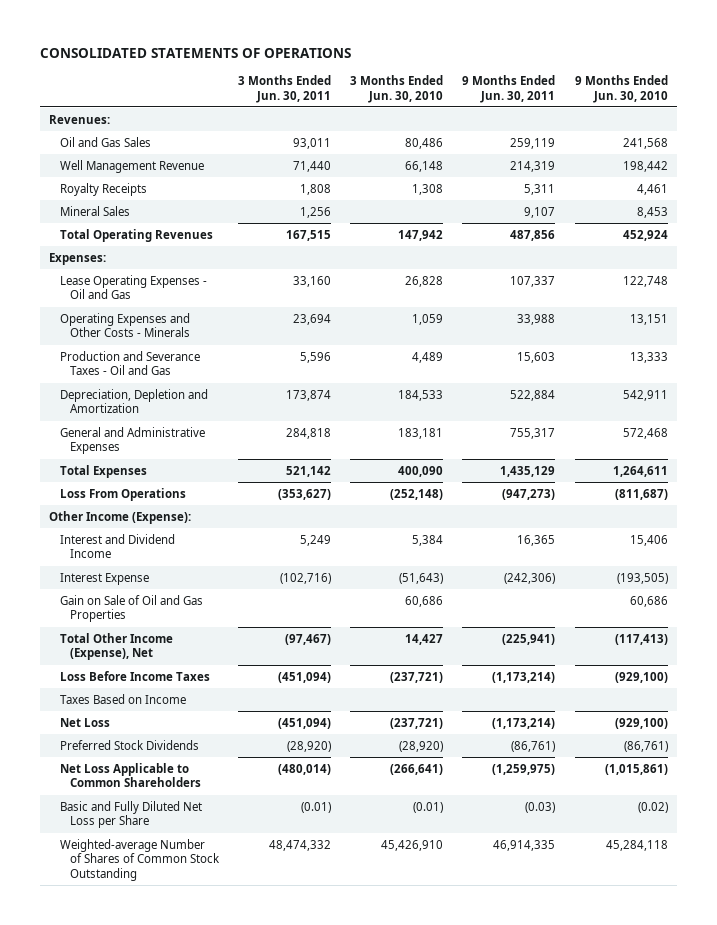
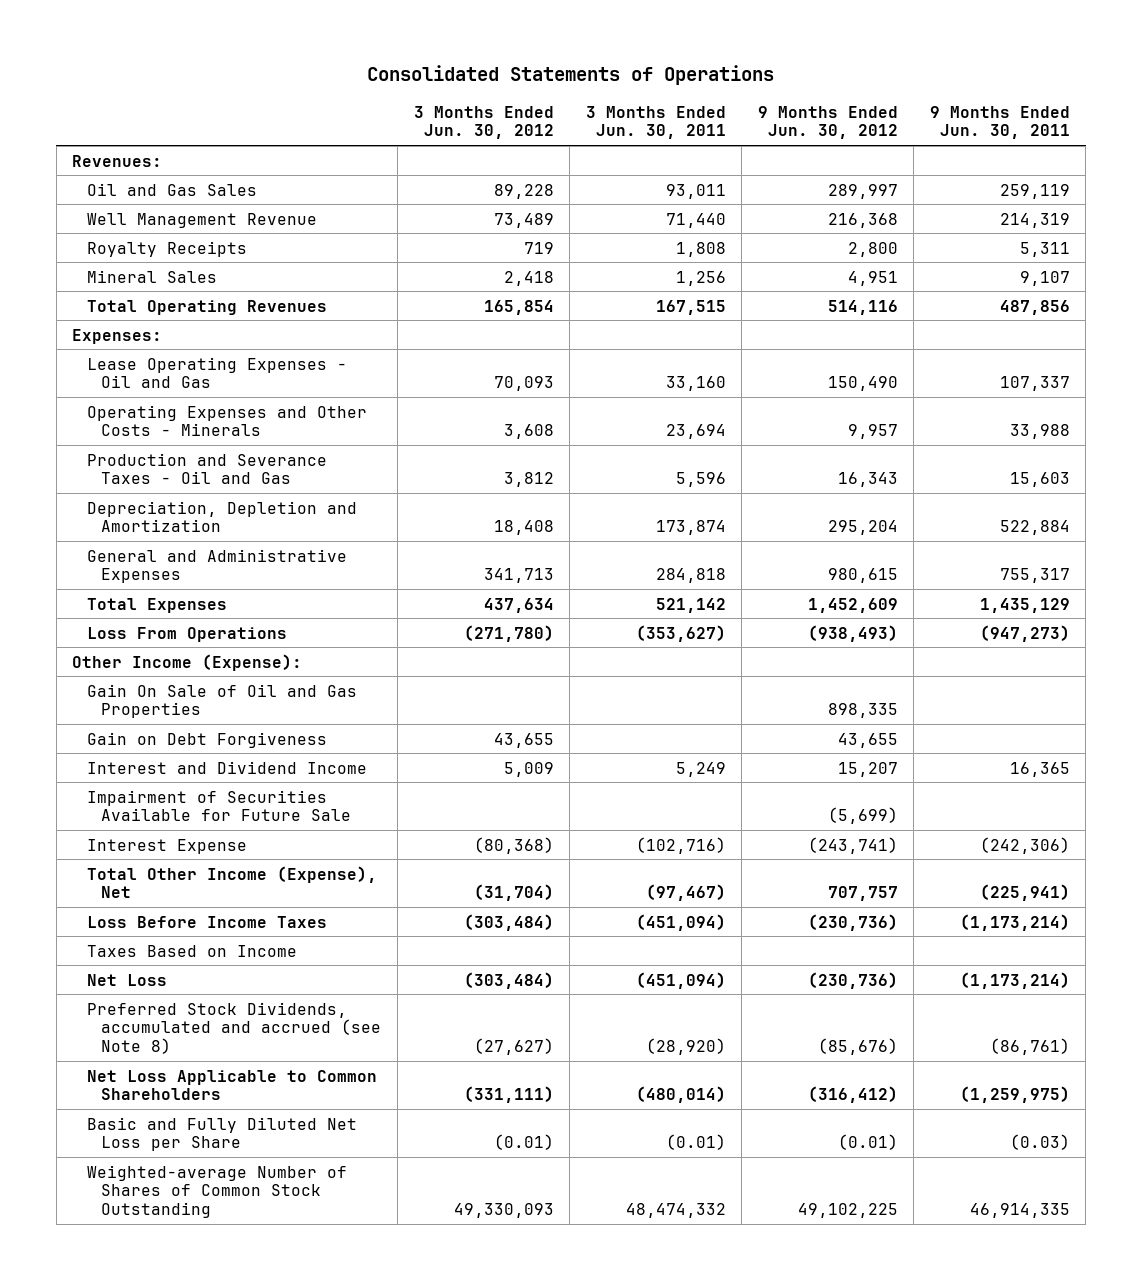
[39,47,351,58] CONSOLIDATED STATEMENTS OF OPERATIONS -> [367,65,775,86] Consolidated Statements of Operations
[350,74,444,103] 3 Months Ended Jun. 30, 2010 -> none
[574,74,668,103] 9 Months Ended Jun. 30, 2010 -> none
none -> [413,105,554,140] 3 Months Ended Jun. 30, 2012
none -> [757,105,898,140] 9 Months Ended Jun. 30, 2012
none -> [86,683,357,719] Gain On Sale of Oil and Gas Properties
none -> [86,731,327,748] Gain on Debt Forgiveness
none -> [86,789,352,822] Impairment of Securities Available for Future Sale
[59,594,203,623] Gain on Sale of Oil and Gas Properties -> none
[59,739,199,750] Preferred Stock Dividends -> [86,1001,382,1054] Preferred Stock Dividends, accumulated and accrued (see Note 8)

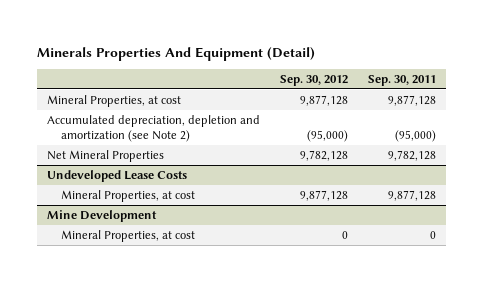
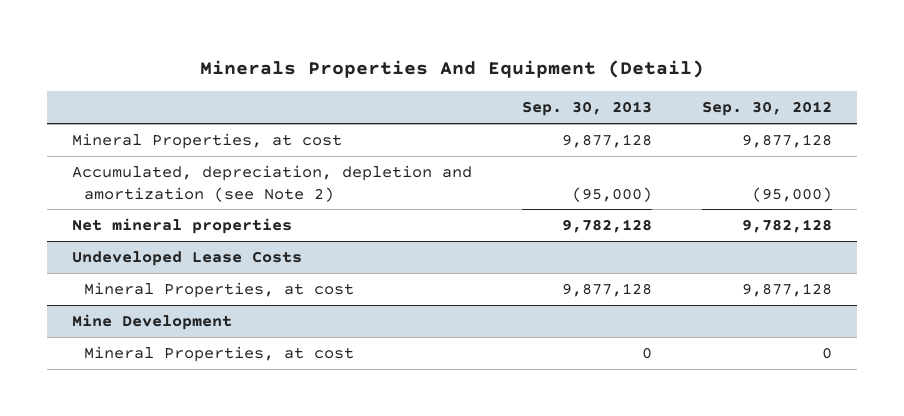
[368,74,437,86] Sep. 30, 2011 -> none
none -> [522,101,653,117] Sep. 30, 2013
[47,114,261,142] Accumulated depreciation, depletion and amortization (see Note 2) -> [72,164,473,202] Accumulated, depreciation, depletion and amortization (see Note 2)
[47,149,165,162] Net Mineral Properties -> [72,217,293,234] Net mineral properties

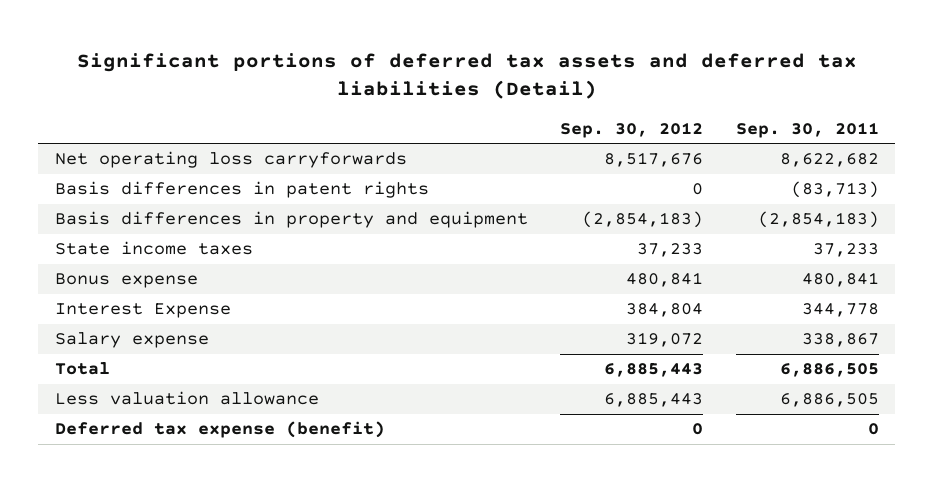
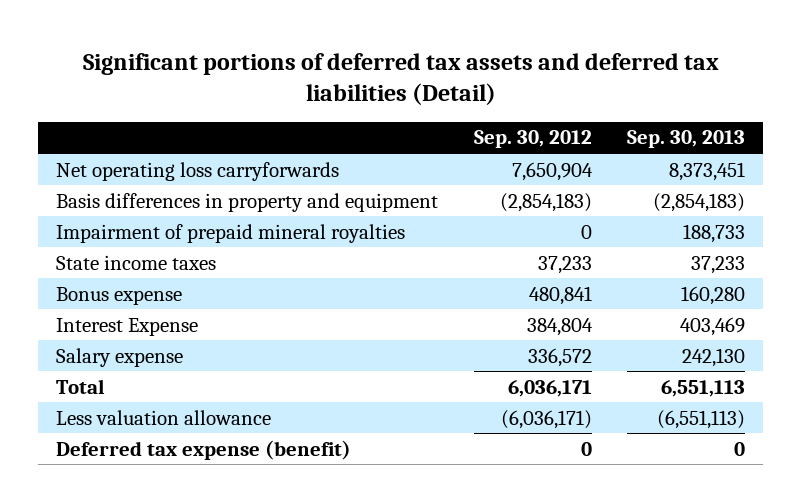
[735,121,879,138] Sep. 30, 2011 -> none
none -> [627,130,746,149] Sep. 30, 2013
[54,181,429,199] Basis differences in patent rights -> none
[604,152,704,168] 8,517,676 -> [511,161,593,181] 7,650,904
none -> [55,223,405,243] Impairment of prepaid mineral royalties
[626,332,704,348] 319,072 -> [527,347,592,367] 336,572
[604,363,704,378] 6,885,443 -> [507,379,592,397] 6,036,171
[604,393,704,408] 6,885,443 -> [500,409,592,429] (6,036,171)

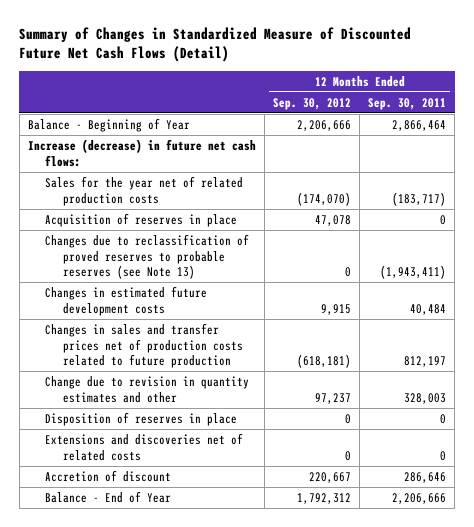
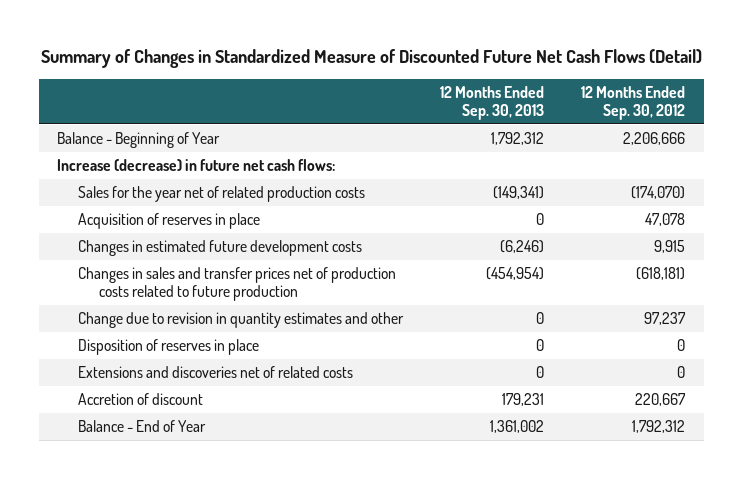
[368,97,447,110] Sep. 30, 2011 -> none
none -> [440,85,545,120] 12 Months Ended Sep. 30, 2013
[45,233,250,280] Changes due to reclassification of proved reserves to probable reserves (see Note 13) -> none

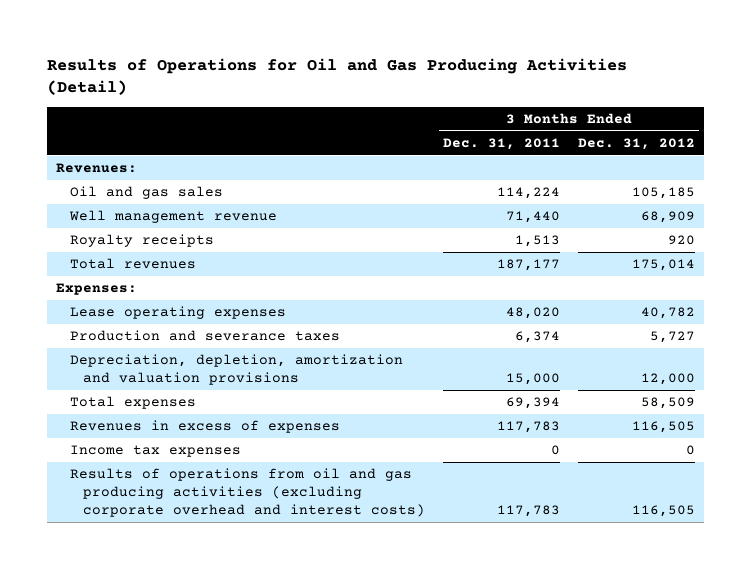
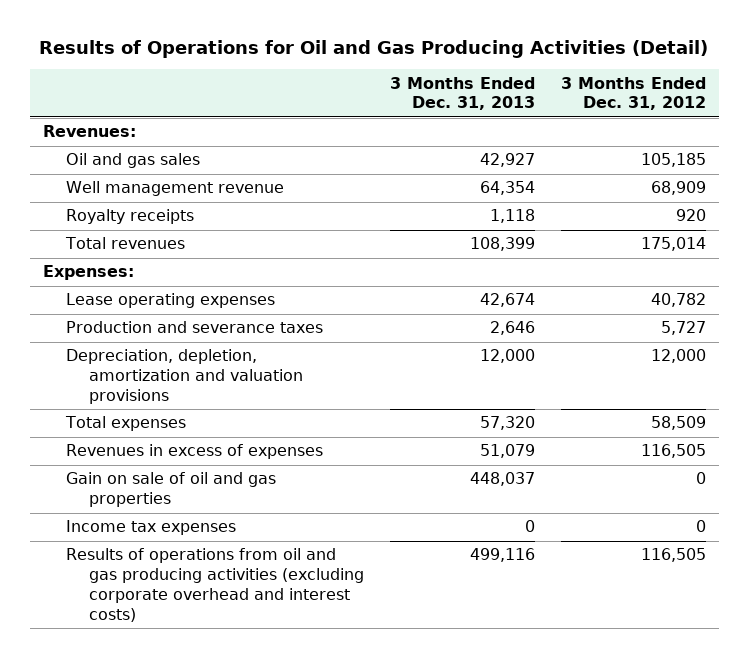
[443,138,561,151] Dec. 31, 2011 -> none
none -> [390,76,536,111] 3 Months Ended Dec. 31, 2013
none -> [65,472,276,508] Gain on sale of oil and gas properties

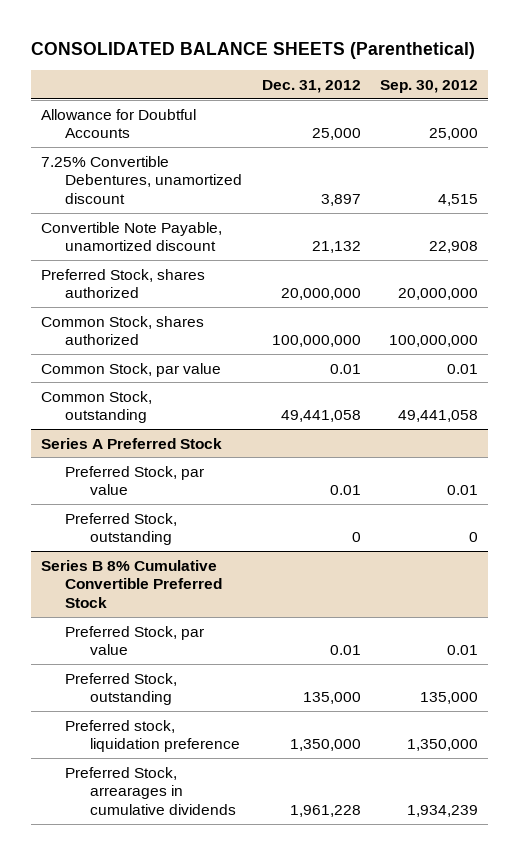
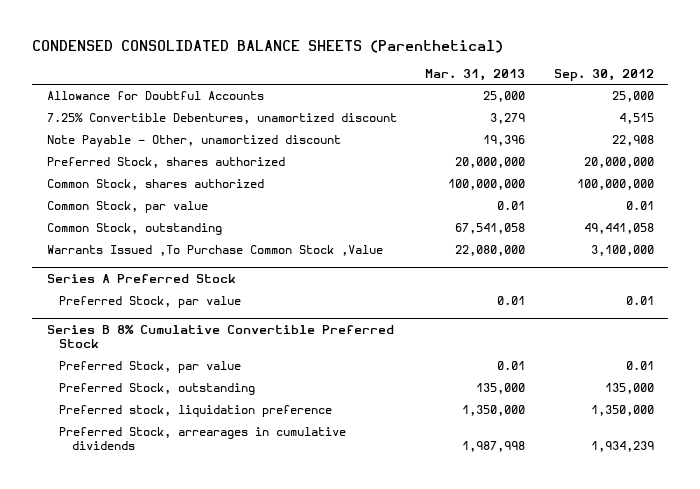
[31,41,476,59] CONSOLIDATED BALANCE SHEETS (Parenthetical) -> [32,39,504,53] CONDENSED CONSOLIDATED BALANCE SHEETS (Parenthetical)
[261,79,361,93] Dec. 31, 2012 -> none
none -> [425,68,526,81] Mar. 31, 2013
[40,221,222,252] Convertible Note Payable, unamortized discount -> [46,135,341,148] Note Payable - Other, unamortized discount
none -> [46,245,383,257] Warrants Issued ,To Purchase Common Stock ,Value
[65,512,178,546] Preferred Stock, outstanding -> none

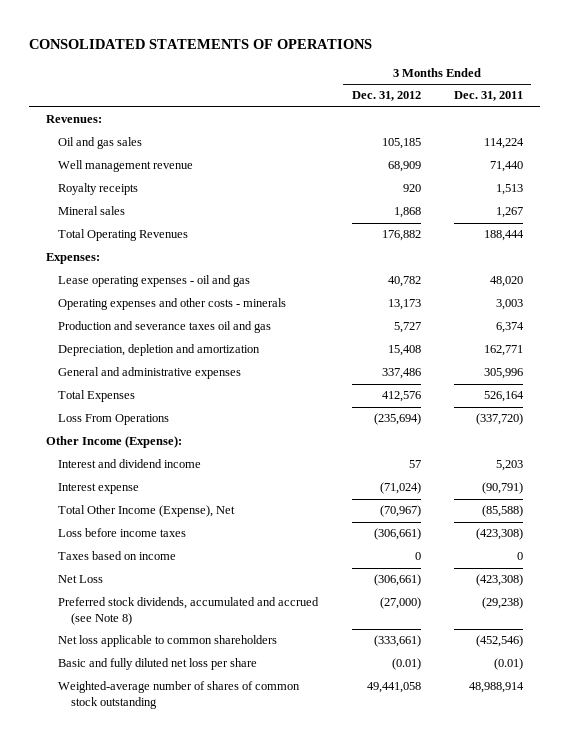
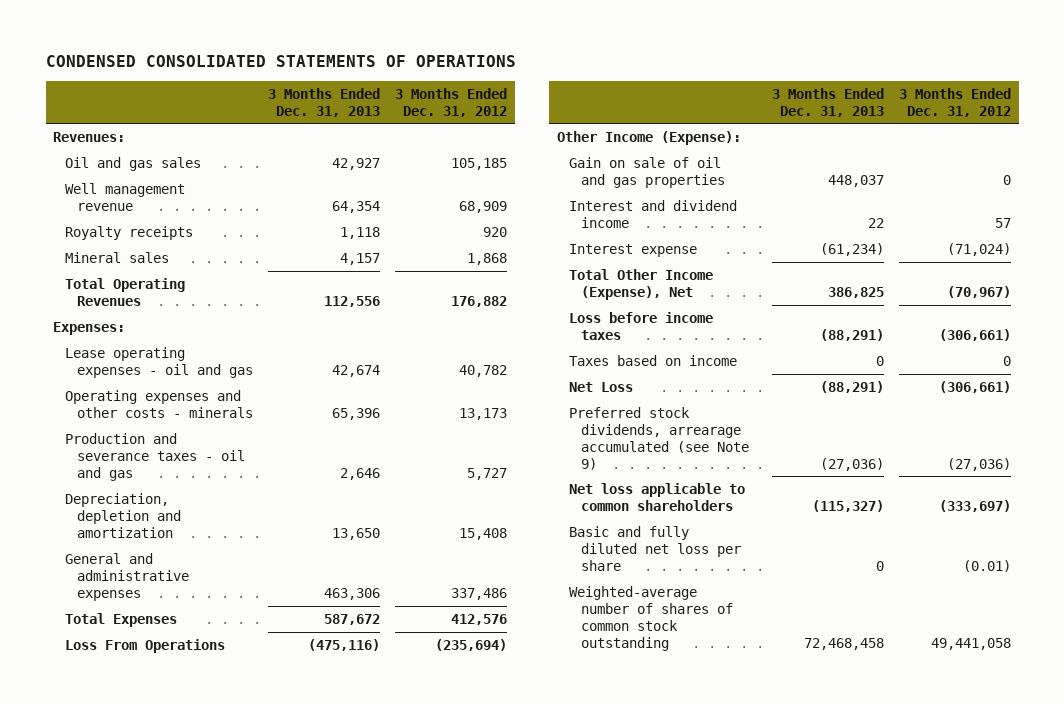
[29,38,373,49] CONSOLIDATED STATEMENTS OF OPERATIONS -> [45,55,516,68] CONDENSED CONSOLIDATED STATEMENTS OF OPERATIONS
[453,91,523,102] Dec. 31, 2011 -> none
none -> [268,87,381,117] 3 Months Ended Dec. 31, 2013
[58,321,272,334] Production and severance taxes oil and gas -> [65,432,246,481] Production and severance taxes - oil and gas
none -> [568,156,725,188] Gain on sale of oil and gas properties
[58,597,320,626] Preferred stock dividends, accumulated and accrued (see Note 8) -> [568,406,749,470] Preferred stock dividends, arrearage accumulated (see Note 9)
[379,597,421,610] (27,000) -> [947,457,1012,471] (27,036)
[373,635,421,648] (333,661) -> [939,499,1012,512] (333,697)

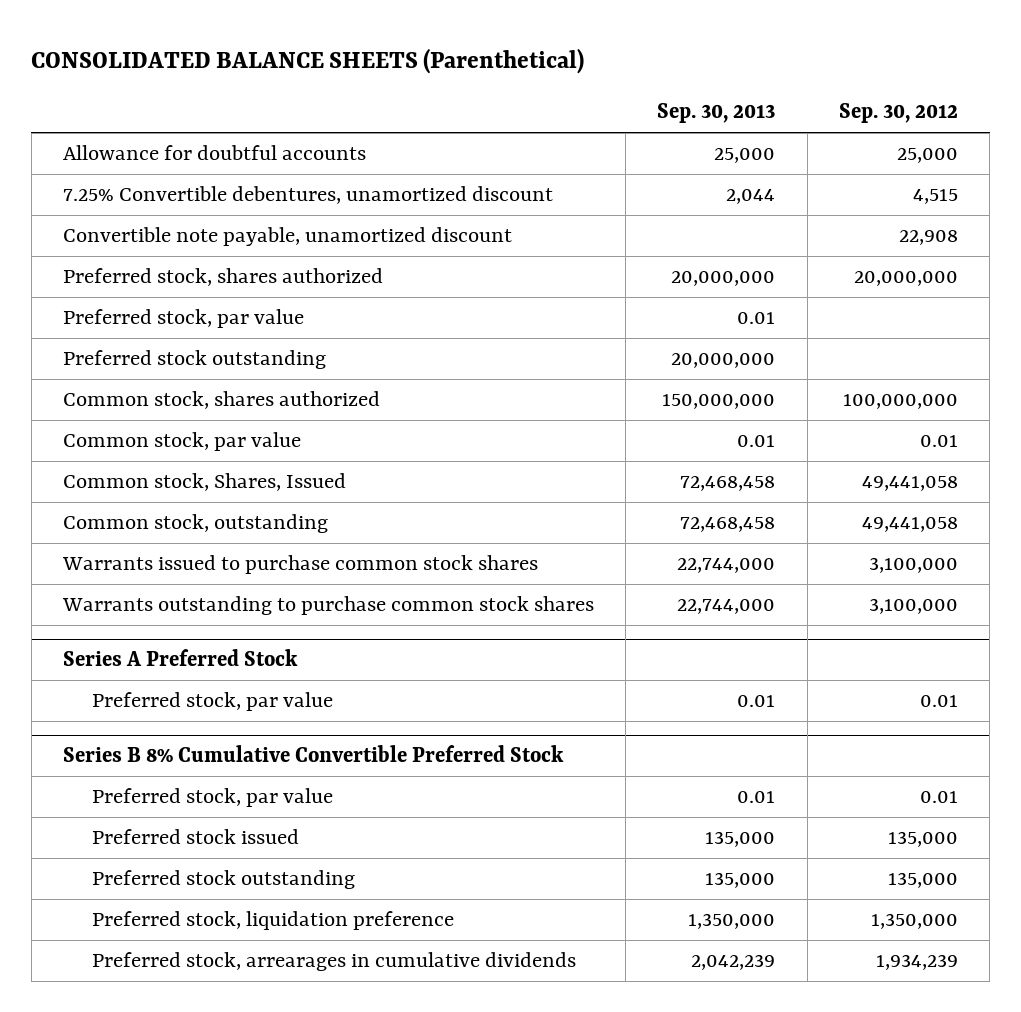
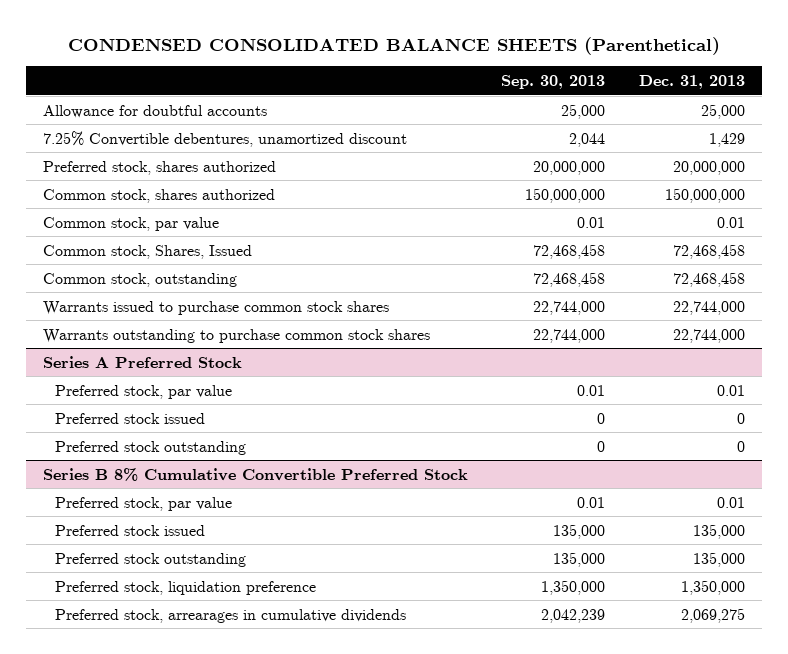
[31,47,585,74] CONSOLIDATED BALANCE SHEETS (Parenthetical) -> [67,36,720,55] CONDENSED CONSOLIDATED BALANCE SHEETS (Parenthetical)
[839,103,959,124] Sep. 30, 2012 -> none
none -> [639,75,746,90] Dec. 31, 2013
[62,227,512,247] Convertible note payable, unamortized discount -> none
[62,309,304,329] Preferred stock, par value -> none
[62,350,326,370] Preferred stock outstanding -> none
none -> [54,412,205,424] Preferred stock issued
none -> [54,440,246,455] Preferred stock outstanding

